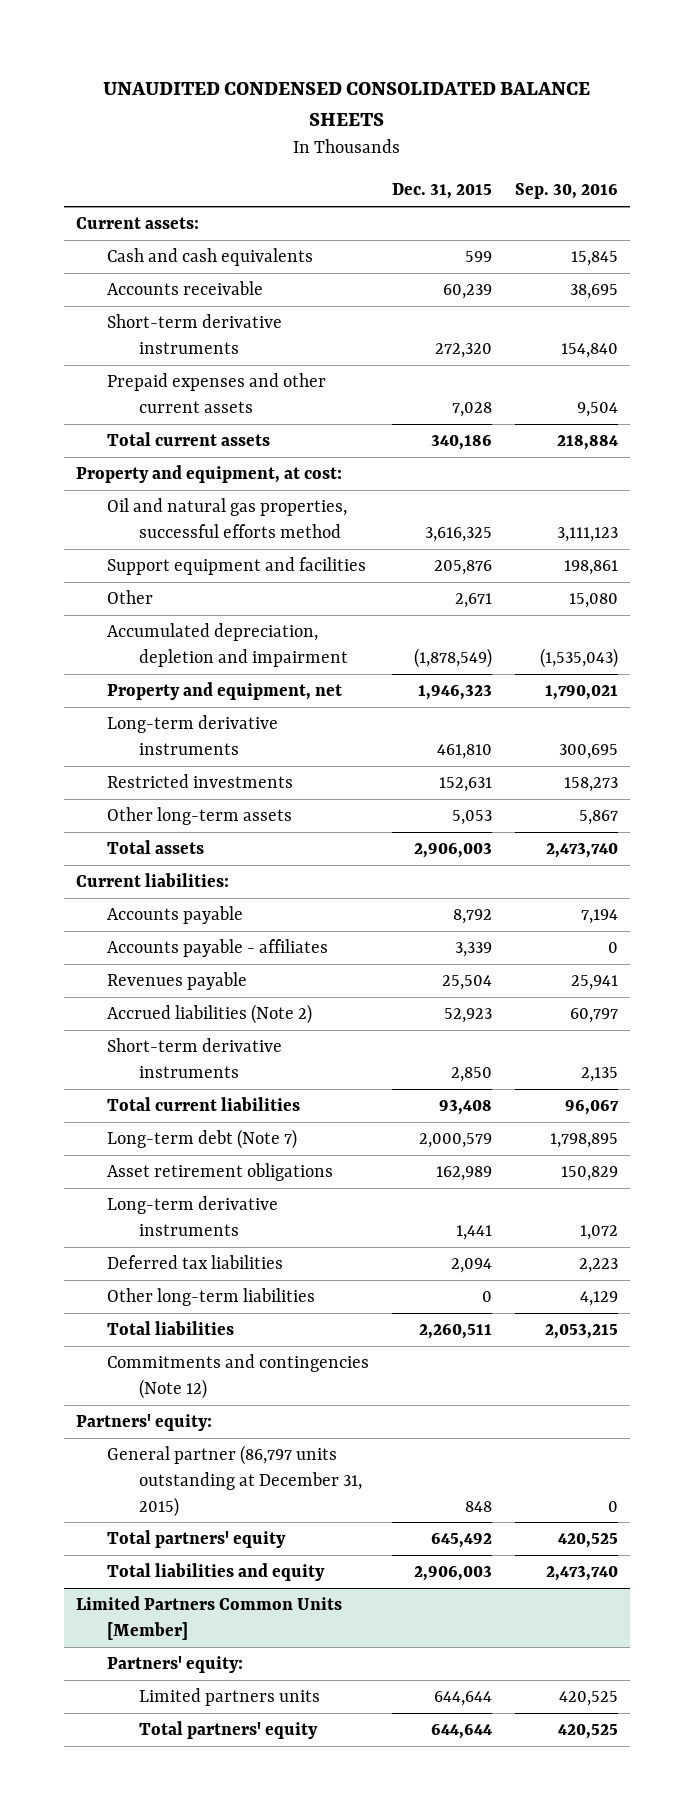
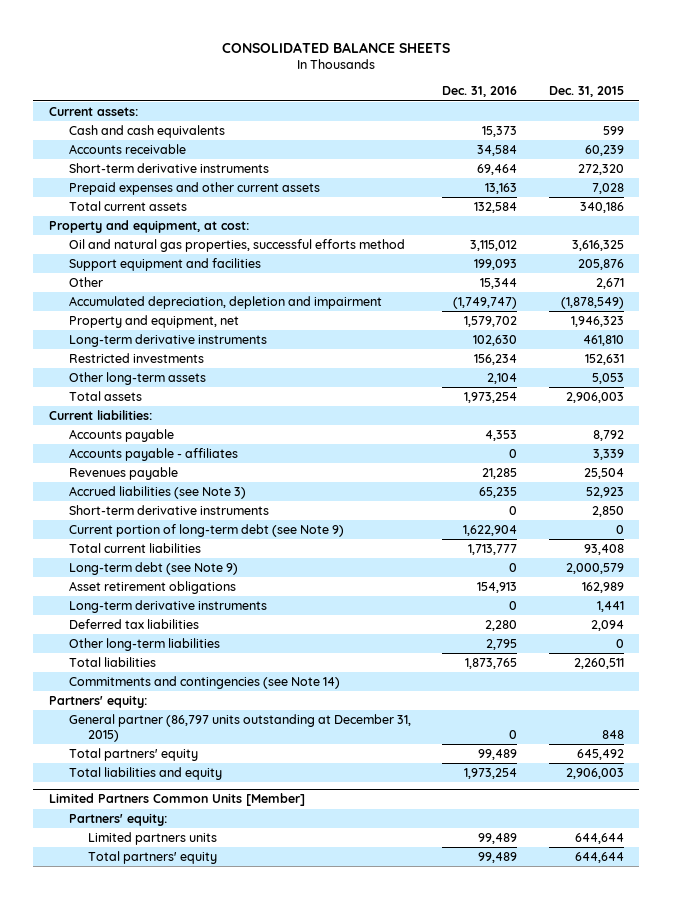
[103,82,591,127] UNAUDITED CONDENSED CONSOLIDATED BALANCE SHEETS -> [222,41,451,53] CONSOLIDATED BALANCE SHEETS
[515,183,619,200] Sep. 30, 2016 -> none
none -> [442,86,518,98] Dec. 31, 2016
[107,1004,313,1025] Accrued liabilities (Note 2) -> [68,486,246,500] Accrued liabilities (see Note 3)
none -> [68,524,344,538] Current portion of long-term debt (see Note 9)
[107,1129,298,1150] Long-term debt (Note 7) -> [68,562,238,576] Long-term debt (see Note 9)
[107,1354,370,1399] Commitments and contingencies (Note 12) -> [68,676,340,690] Commitments and contingencies (see Note 14)

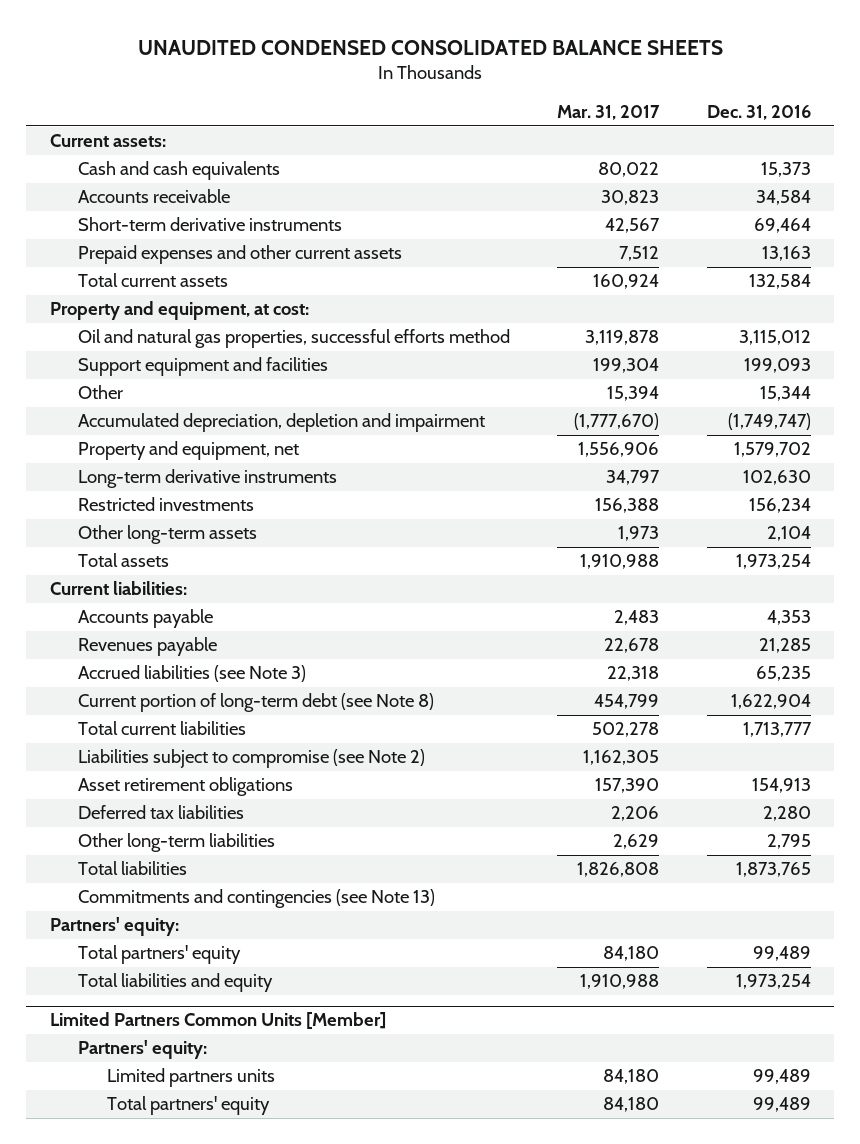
[222,41,451,53] CONSOLIDATED BALANCE SHEETS -> [138,39,724,55] UNAUDITED CONDENSED CONSOLIDATED BALANCE SHEETS
[548,86,624,98] Dec. 31, 2015 -> none
none -> [557,105,661,121] Mar. 31, 2017
[68,448,238,462] Accounts payable - affiliates -> none
[68,505,269,516] Short-term derivative instruments -> none
[68,524,344,538] Current portion of long-term debt (see Note 9) -> [78,693,435,713] Current portion of long-term debt (see Note 8)
[68,562,238,576] Long-term debt (see Note 9) -> none
none -> [78,749,426,769] Liabilities subject to compromise (see Note 2)
[68,600,267,614] Long-term derivative instruments -> none
[68,676,340,690] Commitments and contingencies (see Note 14) -> [78,889,436,909] Commitments and contingencies (see Note 13)
[68,714,411,742] General partner (86,797 units outstanding at December 31, 2015) -> none

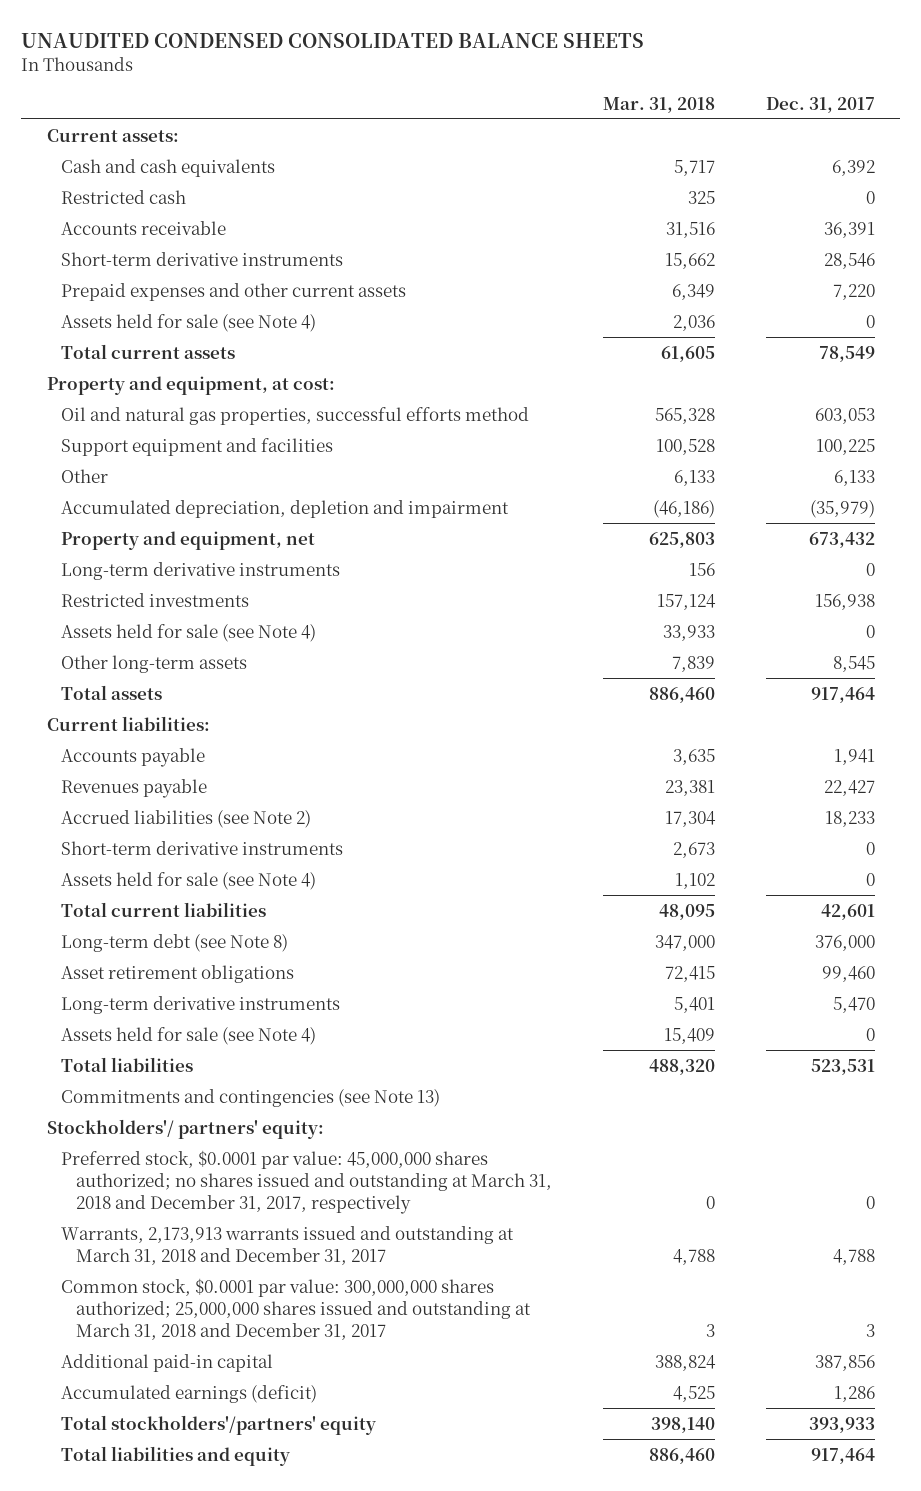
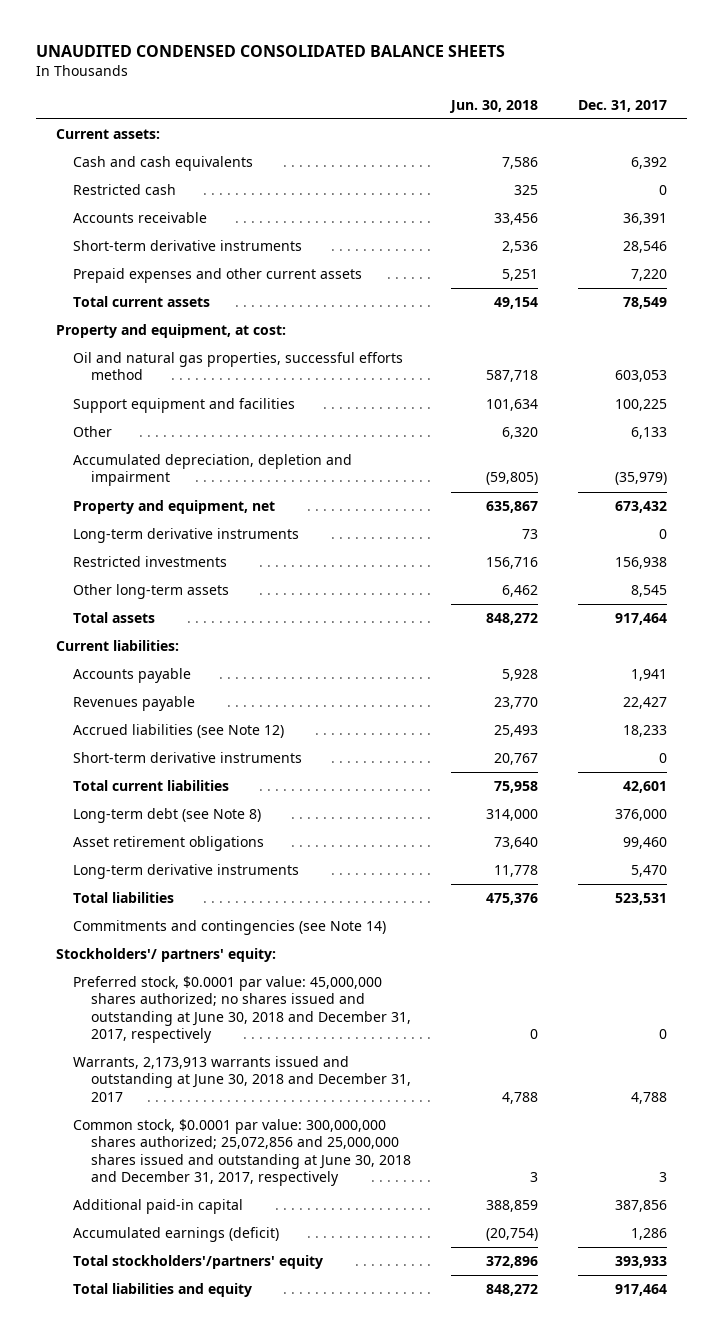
[602,96,715,113] Mar. 31, 2018 -> none
none -> [449,99,539,113] Jun. 30, 2018
[61,313,317,332] Assets held for sale (see Note 4) -> none
[61,623,317,642] Assets held for sale (see Note 4) -> none
[61,809,312,828] Accrued liabilities (see Note 2) -> [73,724,285,739] Accrued liabilities (see Note 12)
[61,871,317,890] Assets held for sale (see Note 4) -> none
[61,1026,317,1045] Assets held for sale (see Note 4) -> none
[61,1088,441,1107] Commitments and contingencies (see Note 13) -> [73,920,387,936] Commitments and contingencies (see Note 14)
[61,1149,552,1215] Preferred stock, $0.0001 par value: 45,000,000 shares authorized; no shares issued and outstanding at March 31, 2018 and December 31, 2017, respectively -> [73,976,411,1043] Preferred stock, $0.0001 par value: 45,000,000 shares authorized; no shares issued and outstanding at June 30, 2018 and December 31, 2017, respectively
[61,1225,515,1265] Warrants, 2,173,913 warrants issued and outstanding at March 31, 2018 and December 31, 2017 -> [73,1056,411,1102] Warrants, 2,173,913 warrants issued and outstanding at June 30, 2018 and December 31, 2017
[61,1277,531,1341] Common stock, $0.0001 par value: 300,000,000 shares authorized; 25,000,000 shares issued and outstanding at March 31, 2018 and December 31, 2017 -> [73,1119,411,1186] Common stock, $0.0001 par value: 300,000,000 shares authorized; 25,072,856 and 25,000,000 shares issued and outstanding at June 30, 2018 and December 31, 2017, respectively

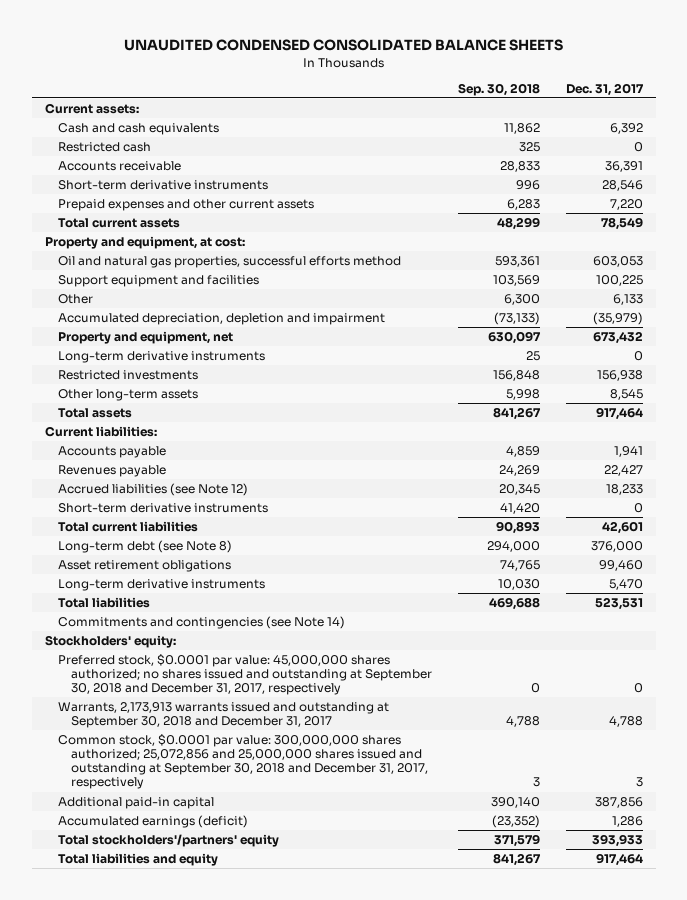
[449,99,539,113] Jun. 30, 2018 -> none
none -> [457,82,540,96] Sep. 30, 2018
[55,948,276,963] Stockholders'/ partners' equity: -> [44,635,176,649] Stockholders' equity:
[73,976,411,1043] Preferred stock, $0.0001 par value: 45,000,000 shares authorized; no shares issued and outstanding at June 30, 2018 and December 31, 2017, respectively -> [57,654,432,696] Preferred stock, $0.0001 par value: 45,000,000 shares authorized; no shares issued and outstanding at September 30, 2018 and December 31, 2017, respectively
[73,1056,411,1102] Warrants, 2,173,913 warrants issued and outstanding at June 30, 2018 and December 31, 2017 -> [57,702,389,729] Warrants, 2,173,913 warrants issued and outstanding at September 30, 2018 and December 31, 2017
[73,1119,411,1186] Common stock, $0.0001 par value: 300,000,000 shares authorized; 25,072,856 and 25,000,000 shares issued and outstanding at June 30, 2018 and December 31, 2017, respectively -> [57,734,428,790] Common stock, $0.0001 par value: 300,000,000 shares authorized; 25,072,856 and 25,000,000 shares issued and outstanding at September 30, 2018 and December 31, 2017, respectively

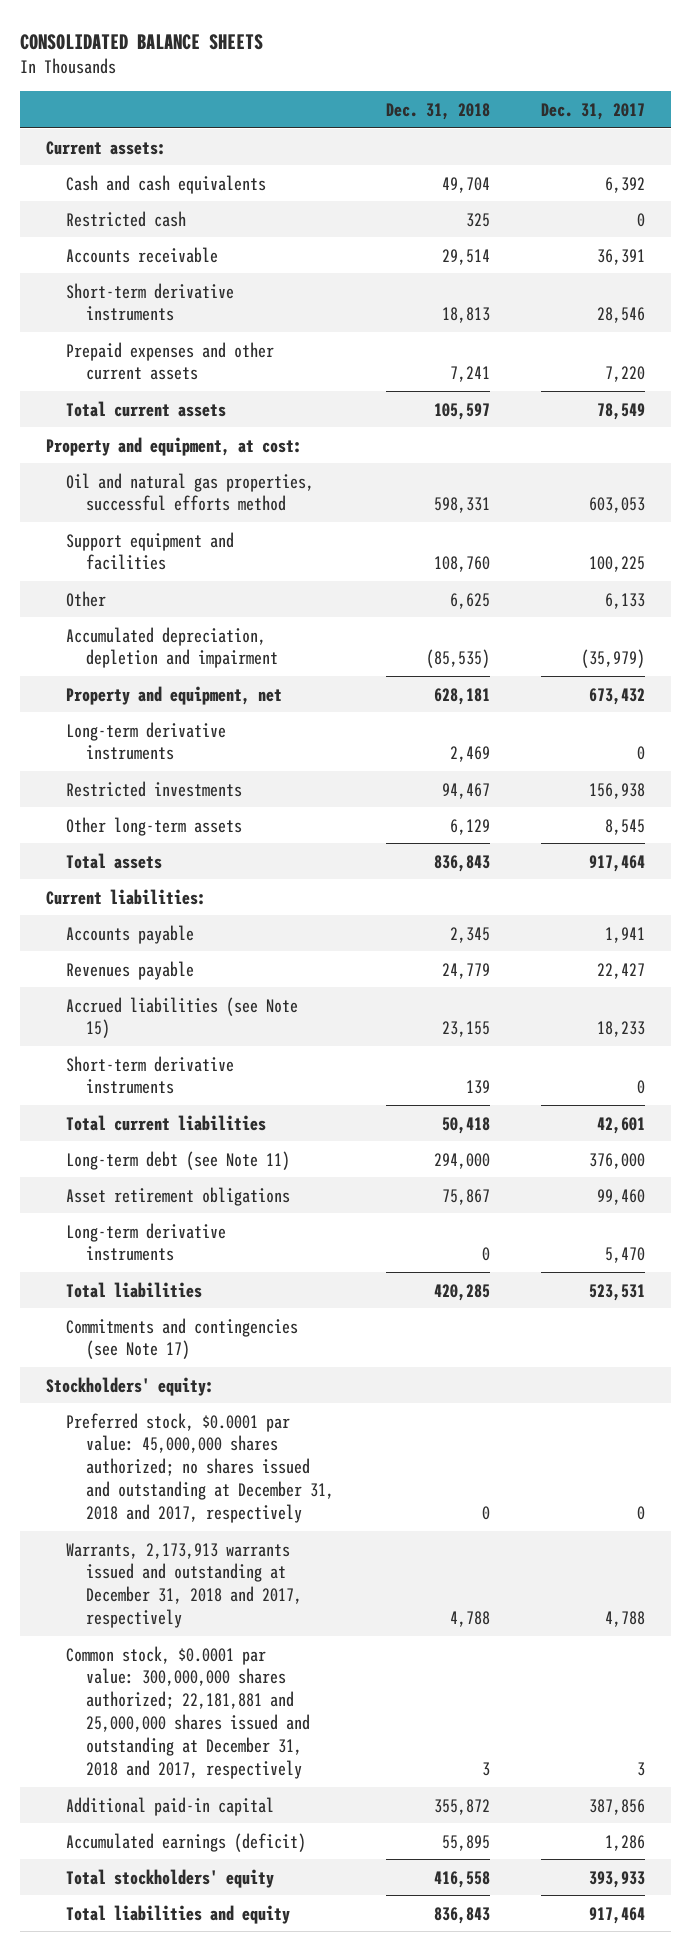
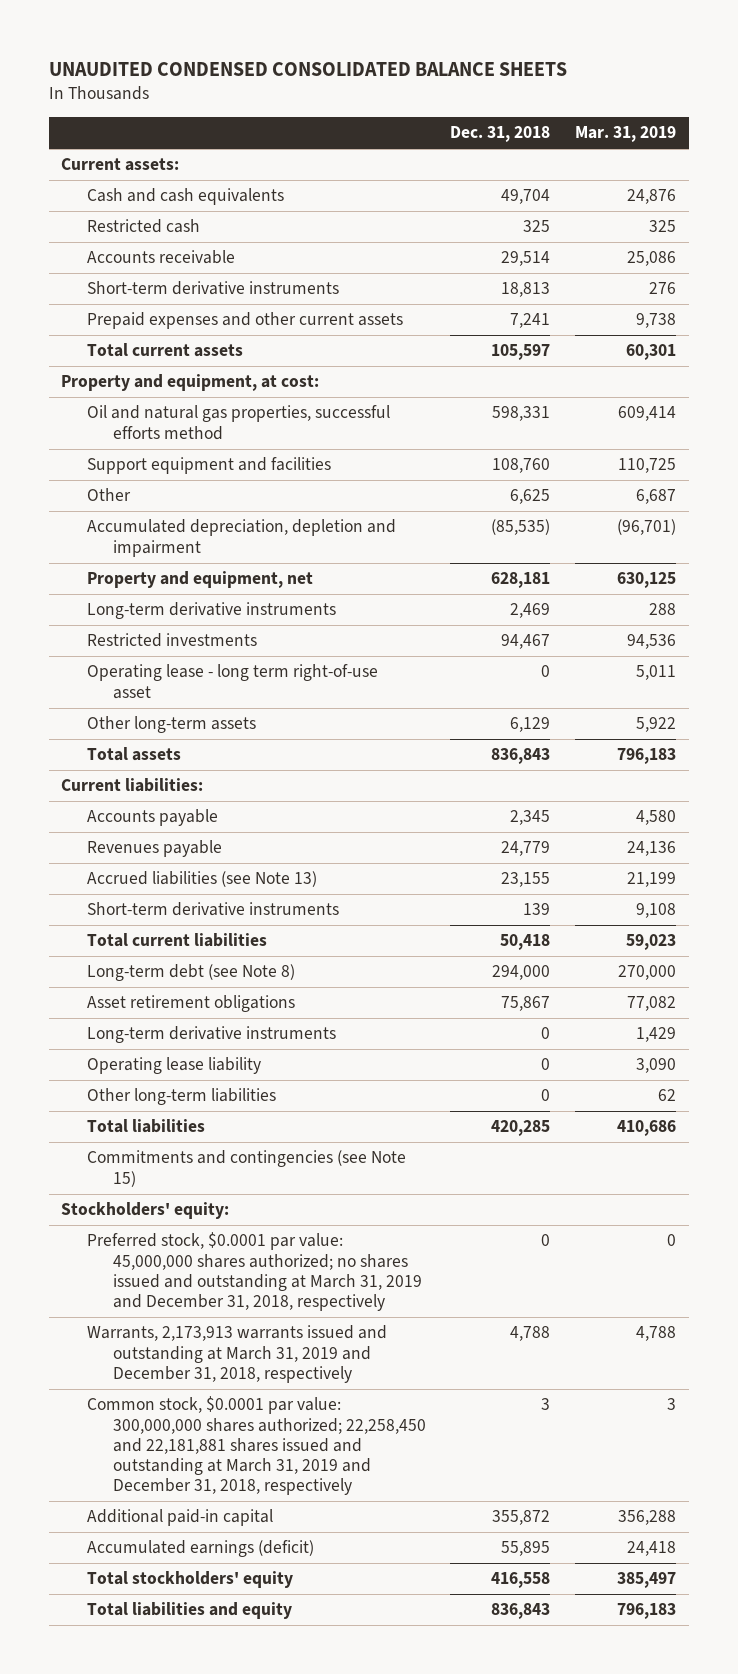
[20,33,264,50] CONSOLIDATED BALANCE SHEETS -> [48,61,567,76] UNAUDITED CONDENSED CONSOLIDATED BALANCE SHEETS
[541,103,646,121] Dec. 31, 2017 -> none
none -> [575,126,677,143] Mar. 31, 2019
none -> [86,664,378,699] Operating lease - long term right-of-use asset
[66,996,299,1039] Accrued liabilities (see Note 15) -> [86,871,317,888] Accrued liabilities (see Note 13)
[66,1150,291,1170] Long-term debt (see Note 11) -> [86,964,295,982] Long-term debt (see Note 8)
none -> [86,1057,261,1075] Operating lease liability
none -> [86,1088,276,1106] Other long-term liabilities
[66,1317,299,1360] Commitments and contingencies (see Note 17) -> [86,1150,406,1187] Commitments and contingencies (see Note 15)
[66,1412,335,1524] Preferred stock, $0.0001 par value: 45,000,000 shares authorized; no shares issued and outstanding at December 31, 2018 and 2017, respectively -> [86,1232,422,1312] Preferred stock, $0.0001 par value: 45,000,000 shares authorized; no shares issued and outstanding at March 31, 2019 and December 31, 2018, respectively
[66,1542,303,1629] Warrants, 2,173,913 warrants issued and outstanding at December 31, 2018 and 2017, respectively -> [86,1325,387,1383] Warrants, 2,173,913 warrants issued and outstanding at March 31, 2019 and December 31, 2018, respectively
[66,1645,311,1779] Common stock, $0.0001 par value: 300,000,000 shares authorized; 22,181,881 and 25,000,000 shares issued and outstanding at December 31, 2018 and 2017, respectively -> [86,1396,426,1496] Common stock, $0.0001 par value: 300,000,000 shares authorized; 22,258,450 and 22,181,881 shares issued and outstanding at March 31, 2019 and December 31, 2018, respectively

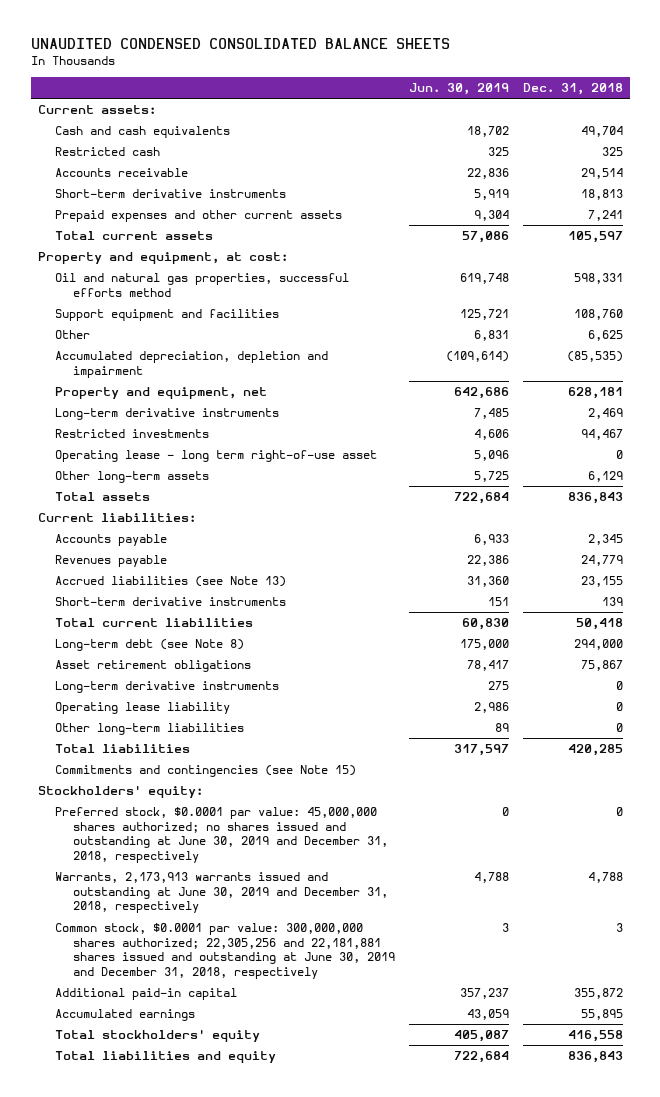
[575,126,677,143] Mar. 31, 2019 -> none
none -> [408,82,509,95] Jun. 30, 2019
[86,1232,422,1312] Preferred stock, $0.0001 par value: 45,000,000 shares authorized; no shares issued and outstanding at March 31, 2019 and December 31, 2018, respectively -> [55,807,388,863] Preferred stock, $0.0001 par value: 45,000,000 shares authorized; no shares issued and outstanding at June 30, 2019 and December 31, 2018, respectively
[86,1325,387,1383] Warrants, 2,173,913 warrants issued and outstanding at March 31, 2019 and December 31, 2018, respectively -> [55,872,388,914] Warrants, 2,173,913 warrants issued and outstanding at June 30, 2019 and December 31, 2018, respectively
[86,1396,426,1496] Common stock, $0.0001 par value: 300,000,000 shares authorized; 22,258,450 and 22,181,881 shares issued and outstanding at March 31, 2019 and December 31, 2018, respectively -> [55,923,395,979] Common stock, $0.0001 par value: 300,000,000 shares authorized; 22,305,256 and 22,181,881 shares issued and outstanding at June 30, 2019 and December 31, 2018, respectively
[86,1540,314,1558] Accumulated earnings (deficit) -> [55,1009,196,1022] Accumulated earnings

